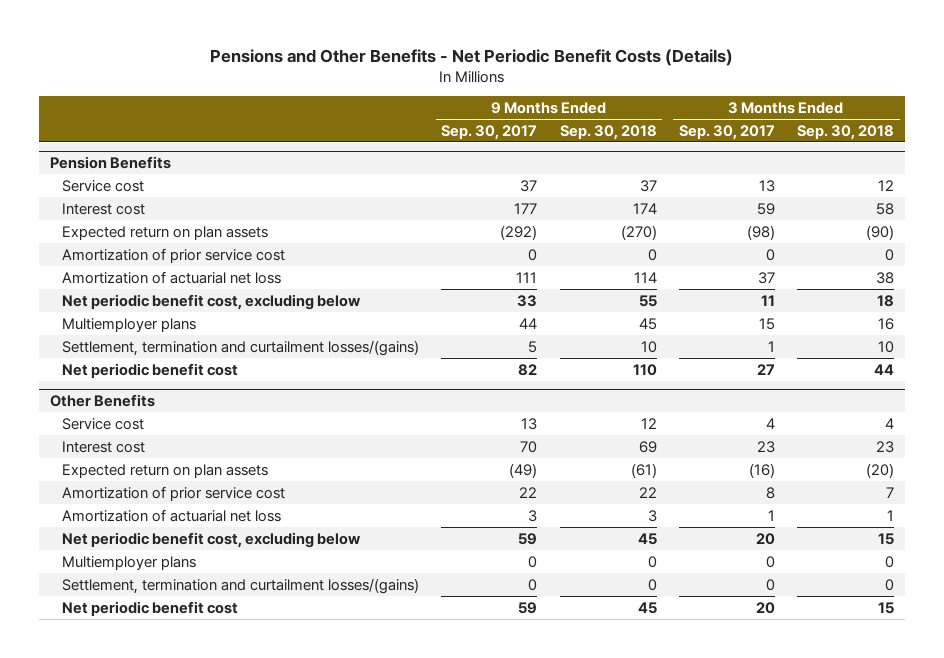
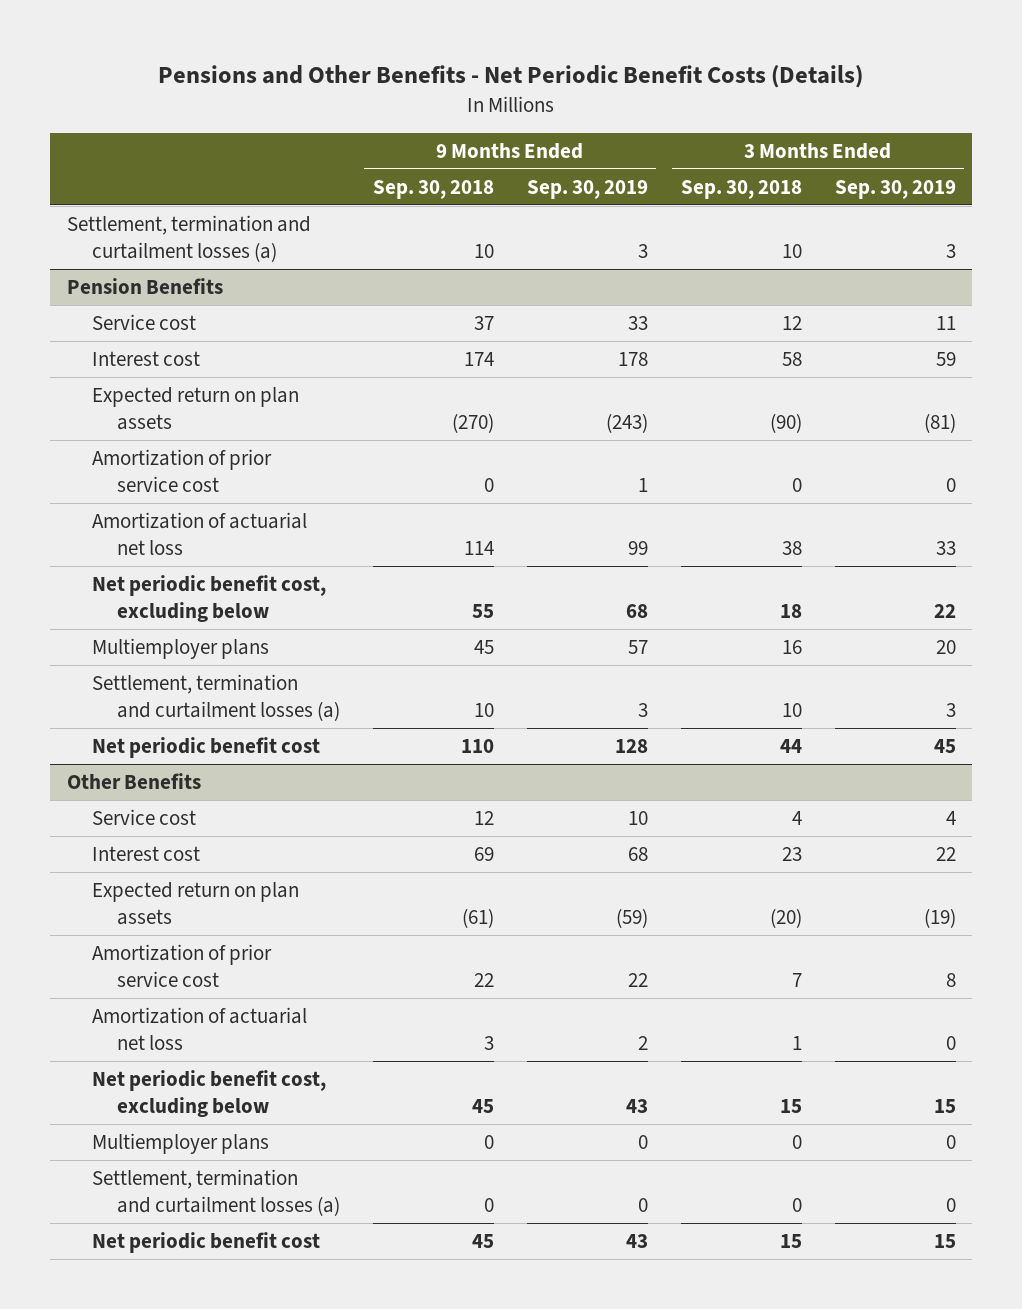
[441,124,538,140] Sep. 30, 2017 -> none
[678,124,775,140] Sep. 30, 2017 -> none
none -> [526,179,648,199] Sep. 30, 2019
none -> [834,179,956,199] Sep. 30, 2019
none -> [66,215,311,262] Settlement, termination and curtailment losses (a)
[62,339,420,356] Settlement, termination and curtailment losses/(gains) -> [91,674,340,721] Settlement, termination and curtailment losses (a)
[62,577,420,594] Settlement, termination and curtailment losses/(gains) -> [91,1169,340,1216] Settlement, termination and curtailment losses (a)

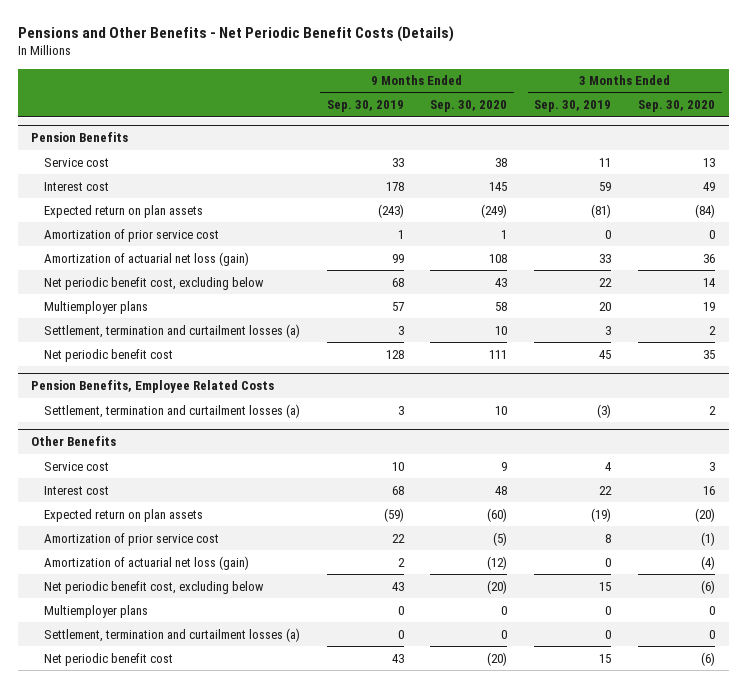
[372,179,494,199] Sep. 30, 2018 -> none
[680,179,802,199] Sep. 30, 2018 -> none
none -> [430,100,508,113] Sep. 30, 2020
none -> [638,100,716,113] Sep. 30, 2020
[66,215,311,262] Settlement, termination and curtailment losses (a) -> none
[91,512,307,555] Amortization of actuarial net loss -> [43,251,249,266] Amortization of actuarial net loss (gain)
none -> [31,380,275,394] Pension Benefits, Employee Related Costs
none -> [43,403,300,418] Settlement, termination and curtailment losses (a)
[91,1007,307,1050] Amortization of actuarial net loss -> [43,555,249,570] Amortization of actuarial net loss (gain)

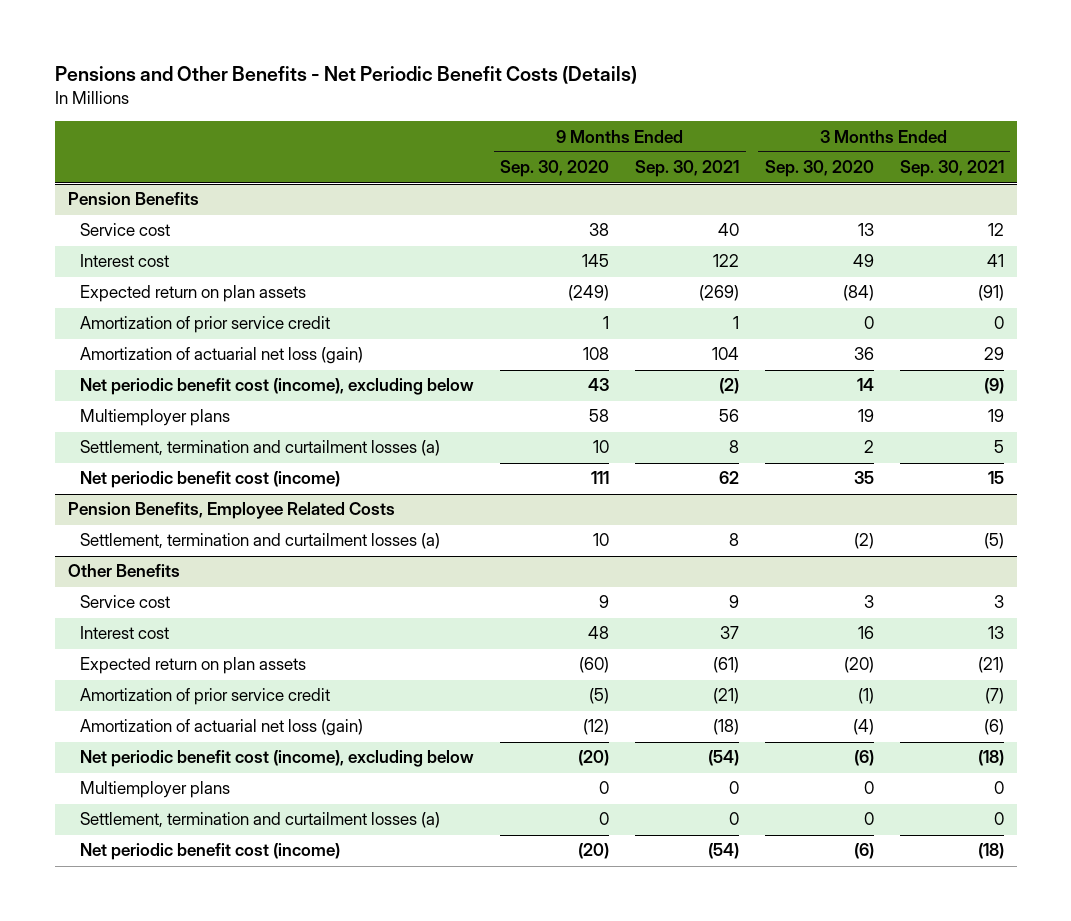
[326,100,404,113] Sep. 30, 2019 -> none
[534,100,612,113] Sep. 30, 2019 -> none
none -> [635,160,740,178] Sep. 30, 2021
none -> [899,160,1004,178] Sep. 30, 2021
[43,228,219,242] Amortization of prior service cost -> [80,316,331,334] Amortization of prior service credit
[43,276,264,290] Net periodic benefit cost, excluding below -> [80,378,475,396] Net periodic benefit cost (income), excluding below
[43,348,173,362] Net periodic benefit cost -> [80,471,341,489] Net periodic benefit cost (income)
[709,405,717,415] 2 -> [853,533,874,550] (2)
[43,532,219,546] Amortization of prior service cost -> [80,688,331,706] Amortization of prior service credit
[43,580,264,594] Net periodic benefit cost, excluding below -> [80,750,475,768] Net periodic benefit cost (income), excluding below
[43,652,173,666] Net periodic benefit cost -> [80,843,341,861] Net periodic benefit cost (income)

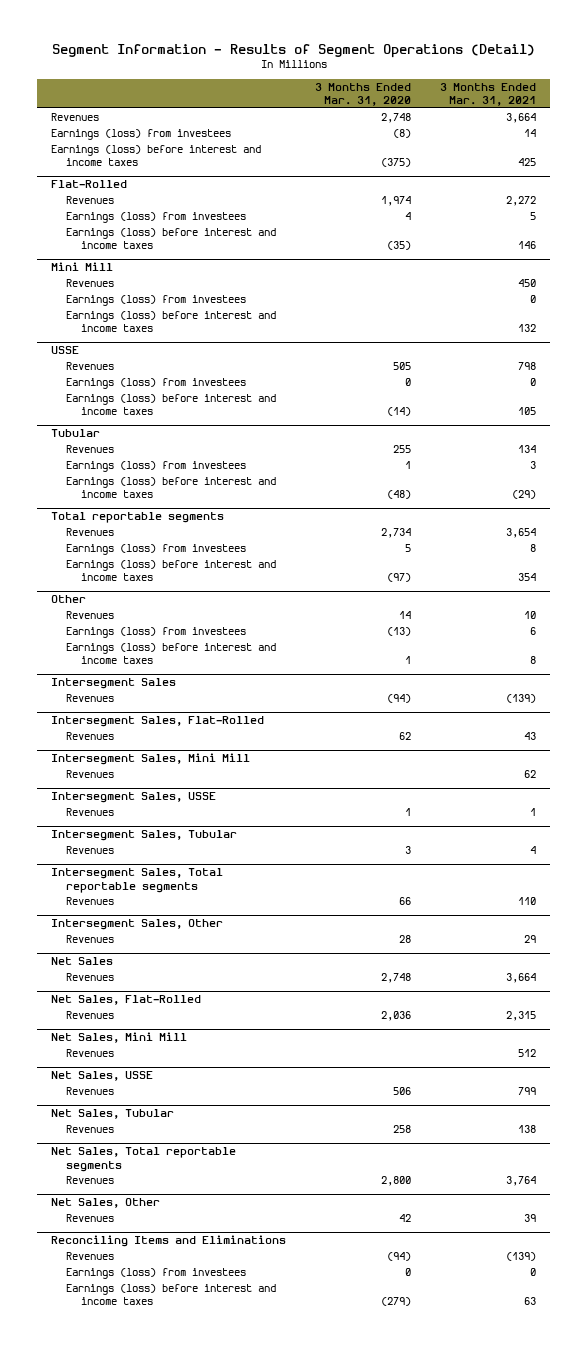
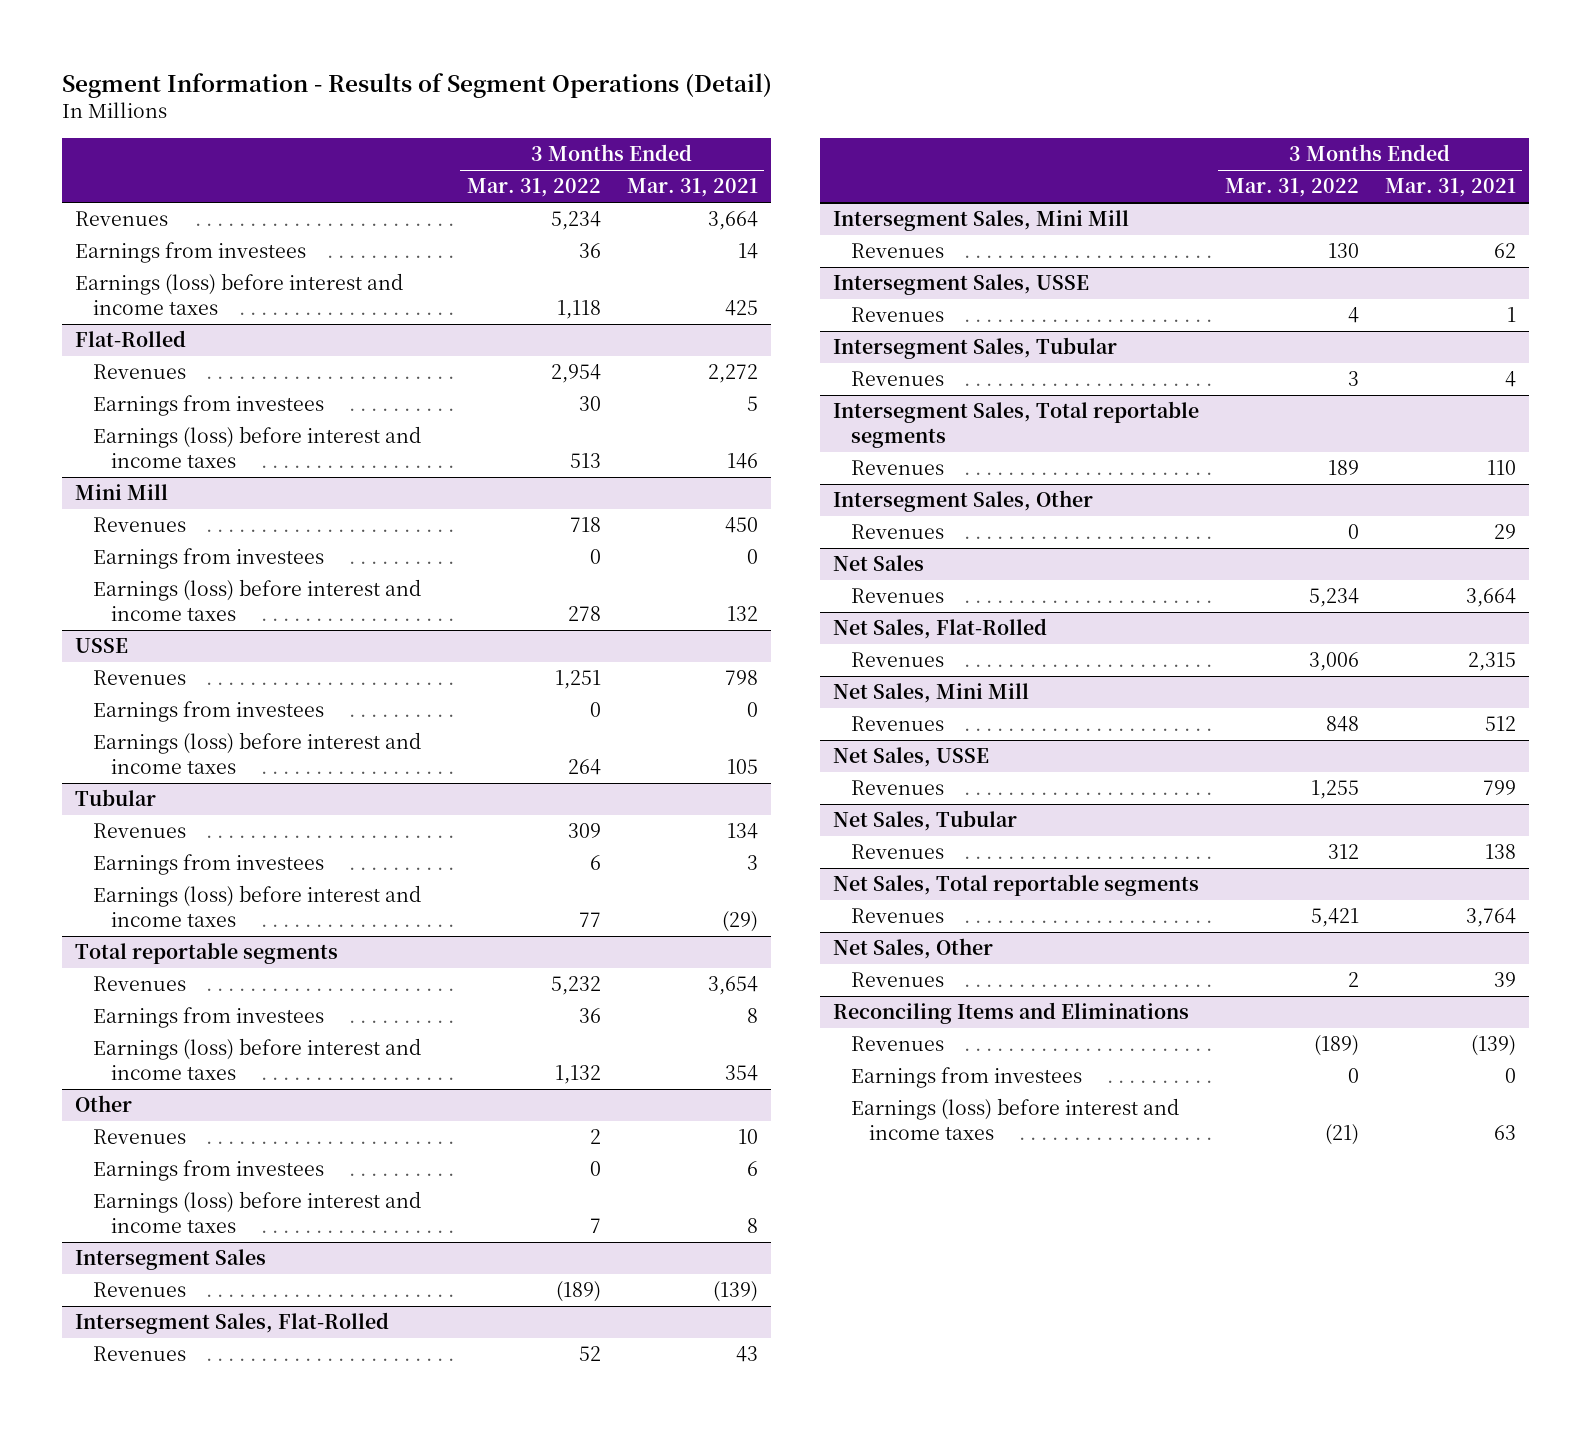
[315,82,412,106] 3 Months Ended Mar. 31, 2020 -> none
none -> [466,178,601,198] Mar. 31, 2022
[51,128,232,140] Earnings (loss) from investees -> [74,242,306,264] Earnings from investees
[66,211,247,223] Earnings (loss) from investees -> [92,395,324,417] Earnings from investees
[66,294,247,306] Earnings (loss) from investees -> [92,548,324,570] Earnings from investees
[66,377,247,389] Earnings (loss) from investees -> [92,701,324,723] Earnings from investees
[66,460,247,472] Earnings (loss) from investees -> [92,854,324,876] Earnings from investees
[66,543,247,555] Earnings (loss) from investees -> [92,1007,324,1029] Earnings from investees
[66,626,247,638] Earnings (loss) from investees -> [92,1160,324,1182] Earnings from investees
[66,1267,247,1279] Earnings (loss) from investees -> [850,1067,1082,1089] Earnings from investees

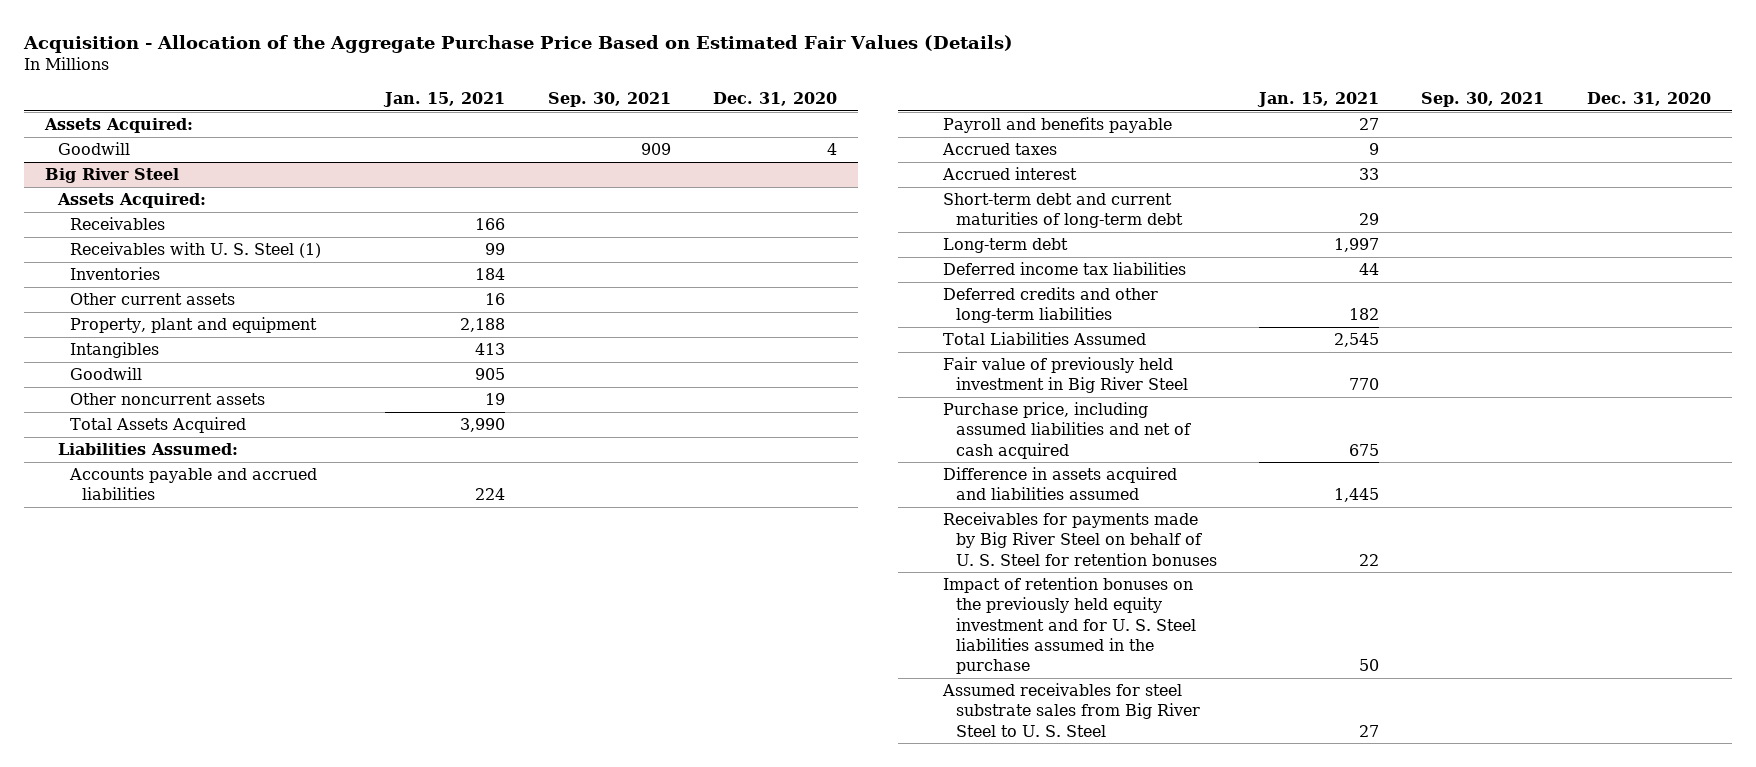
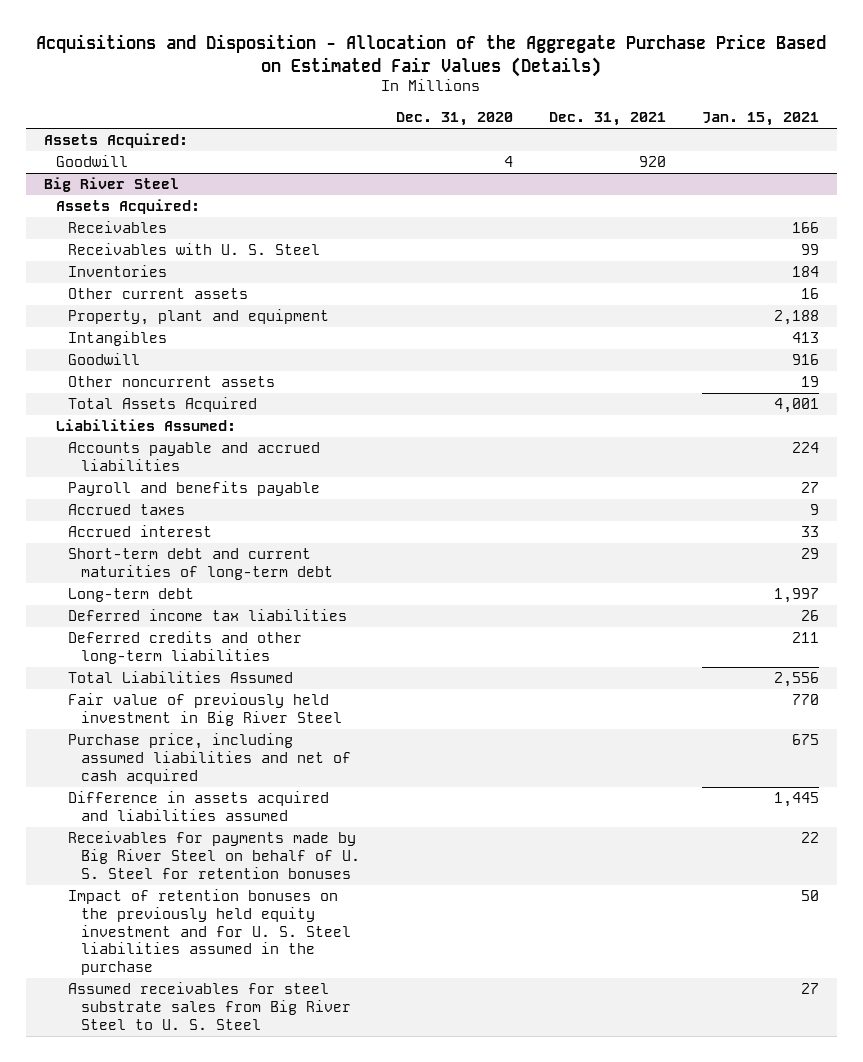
[23,34,1014,53] Acquisition - Allocation of the Aggregate Purchase Price Based on Estimated Fair Values (Details) -> [36,33,827,77] Acquisitions and Disposition - Allocation of the Aggregate Purchase Price Based on Estimated Fair Values (Details)
[547,91,671,107] Sep. 30, 2021 -> none
none -> [548,112,666,127] Dec. 31, 2021
[69,242,321,259] Receivables with U. S. Steel (1) -> [68,243,321,256] Receivables with U. S. Steel
[475,368,506,381] 905 -> [791,354,819,366] 916
[460,418,506,433] 3,990 -> [773,398,819,414] 4,001
[1358,263,1379,276] 44 -> [800,610,819,622] 26
[1348,308,1379,321] 182 -> [791,632,819,644] 211
[1333,333,1379,348] 2,545 -> [773,672,819,688] 2,556

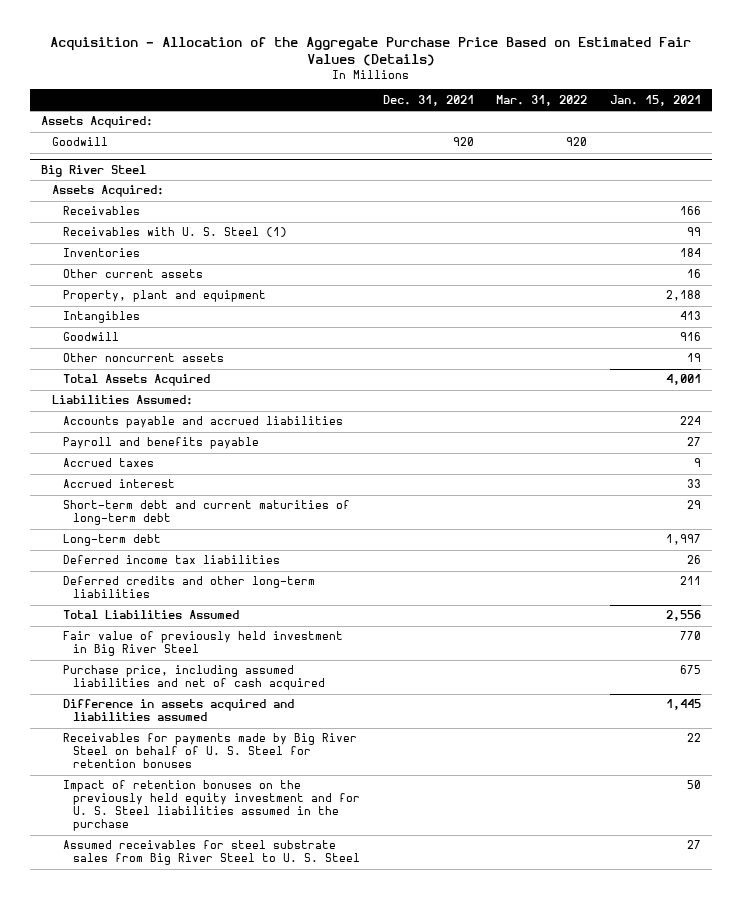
[36,33,827,77] Acquisitions and Disposition - Allocation of the Aggregate Purchase Price Based on Estimated Fair Values (Details) -> [49,36,691,66] Acquisition - Allocation of the Aggregate Purchase Price Based on Estimated Fair Values (Details)
[395,112,513,127] Dec. 31, 2020 -> none
none -> [496,94,588,106] Mar. 31, 2022
[68,243,321,256] Receivables with U. S. Steel -> [62,227,287,238] Receivables with U. S. Steel (1)

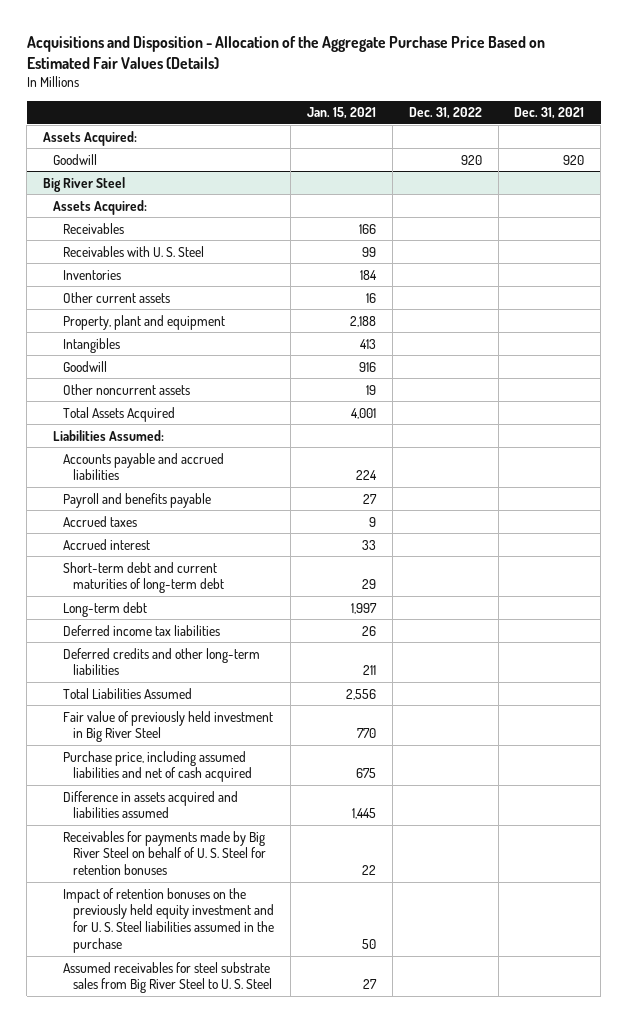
[49,36,691,66] Acquisition - Allocation of the Aggregate Purchase Price Based on Estimated Fair Values (Details) -> [26,35,545,69] Acquisitions and Disposition - Allocation of the Aggregate Purchase Price Based on Estimated Fair Values (Details)
[496,94,588,106] Mar. 31, 2022 -> none
none -> [408,107,482,120] Dec. 31, 2022
[62,227,287,238] Receivables with U. S. Steel (1) -> [63,245,205,257] Receivables with U. S. Steel

